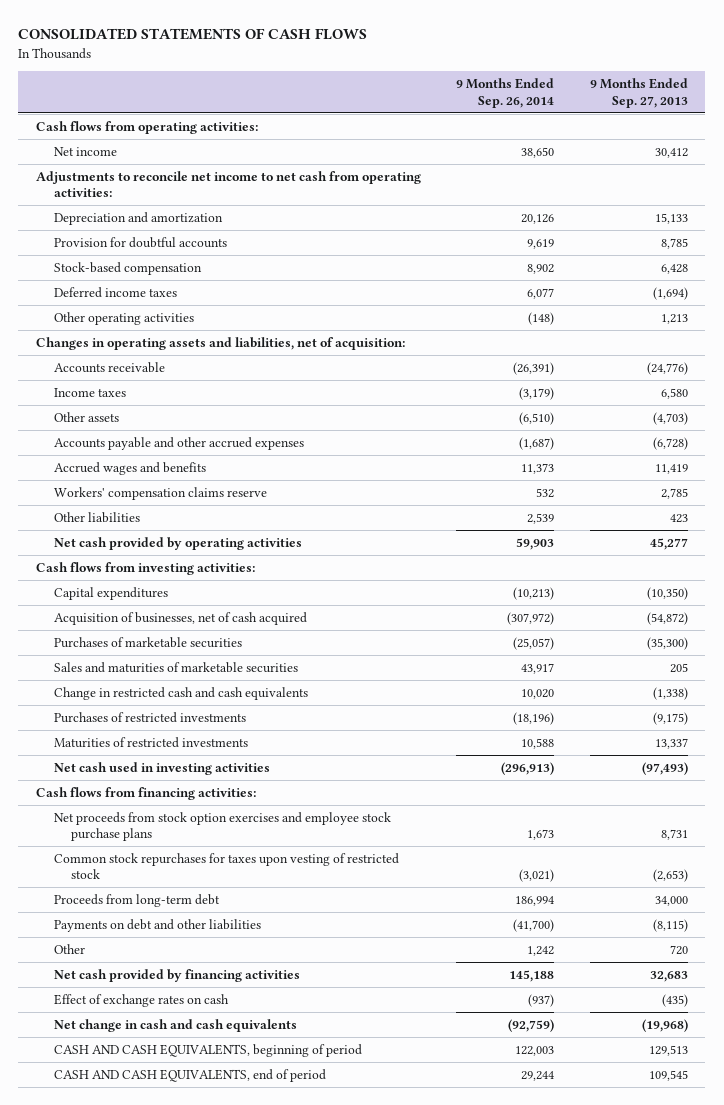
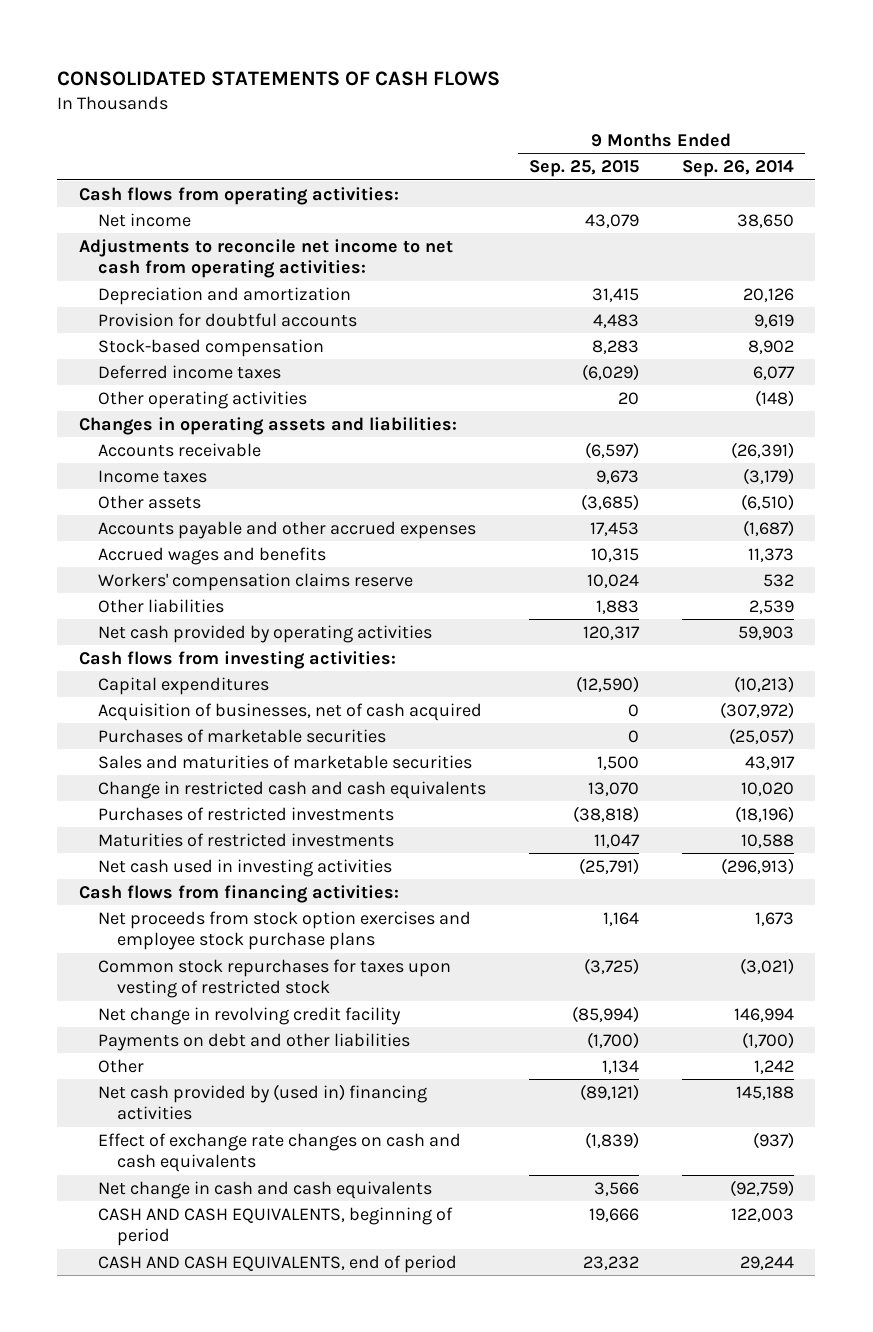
[589,78,688,108] 9 Months Ended Sep. 27, 2013 -> none
none -> [528,160,639,178] Sep. 25, 2015
[35,336,405,350] Changes in operating assets and liabilities, net of acquisition: -> [78,416,457,435] Changes in operating assets and liabilities:
[53,893,220,907] Proceeds from long-term debt -> none
none -> [97,1006,401,1025] Net change in revolving credit facility
[513,918,555,932] (41,700) -> [741,1031,794,1049] (1,700)
[53,968,300,982] Net cash provided by financing activities -> [97,1083,427,1121] Net cash provided by (used in) financing activities
[53,993,229,1007] Effect of exchange rates on cash -> [97,1132,461,1173] Effect of exchange rate changes on cash and cash equivalents

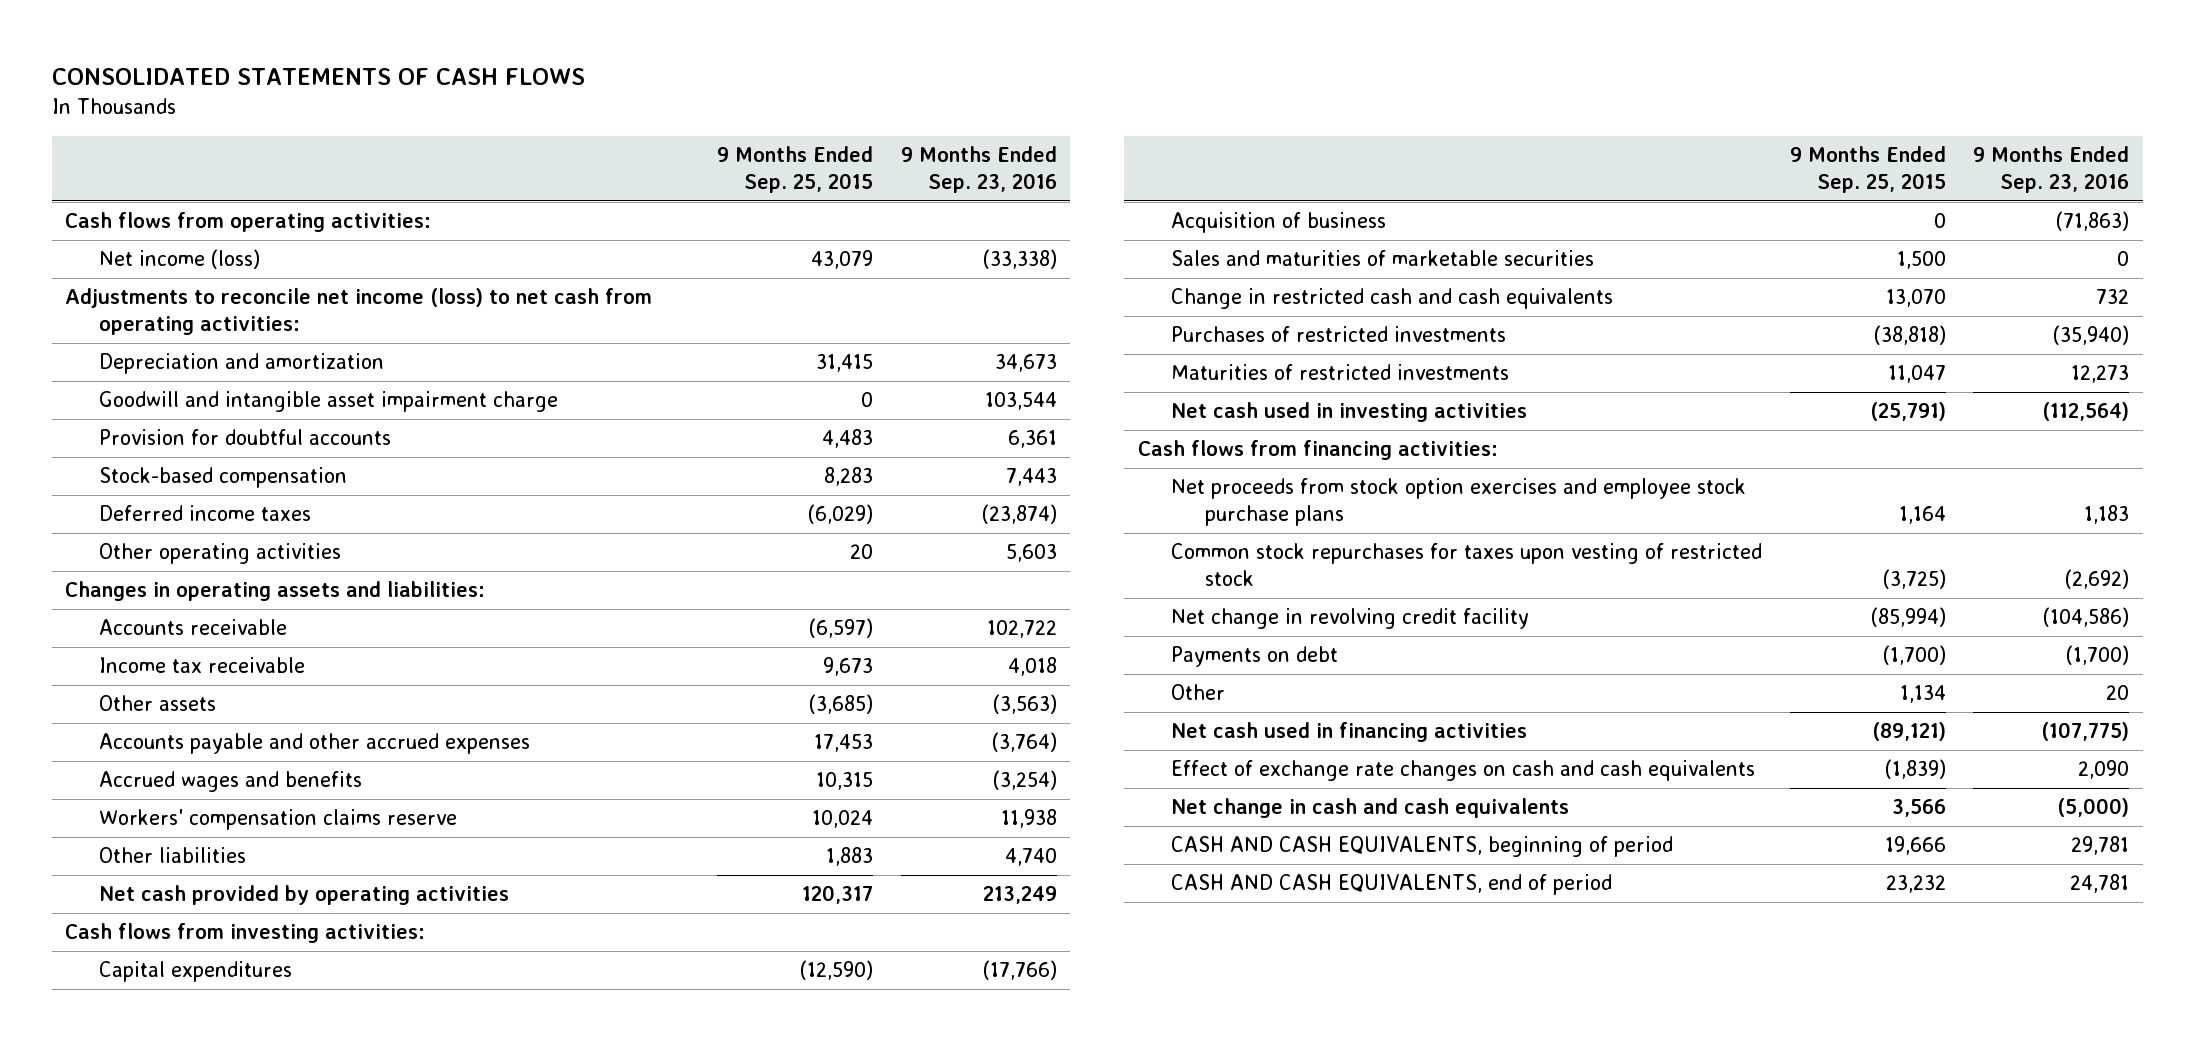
[681,160,794,178] Sep. 26, 2014 -> none
none -> [900,146,1057,194] 9 Months Ended Sep. 23, 2016
[97,212,191,227] Net income -> [99,249,261,270] Net income (loss)
[78,238,453,279] Adjustments to reconcile net income to net cash from operating activities: -> [65,288,653,336] Adjustments to reconcile net income (loss) to net cash from operating activities:
none -> [99,391,559,413] Goodwill and intangible asset impairment charge
[97,469,207,483] Income taxes -> [99,657,306,674] Income tax receivable
[97,728,386,743] Purchases of marketable securities -> none
[97,702,482,721] Acquisition of businesses, net of cash acquired -> [1171,212,1387,234] Acquisition of business
[97,1032,410,1051] Payments on debt and other liabilities -> [1171,646,1339,668] Payments on debt
[97,1083,427,1121] Net cash provided by (used in) financing activities -> [1171,722,1528,743] Net cash used in financing activities

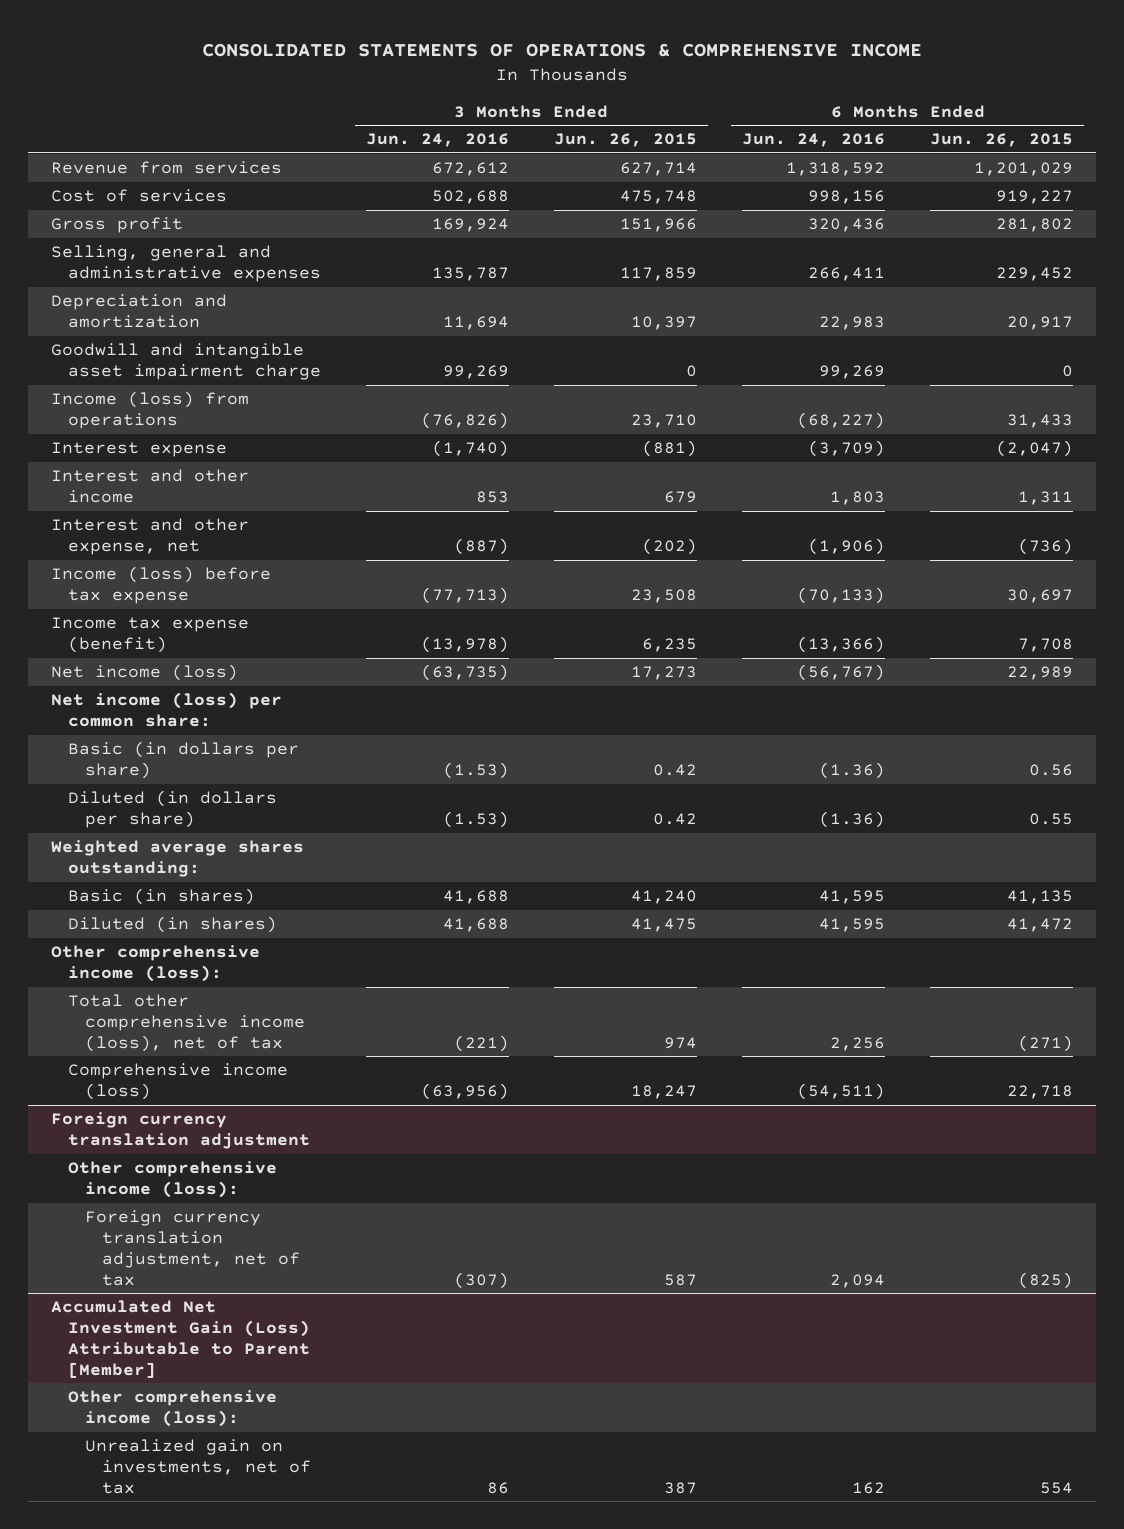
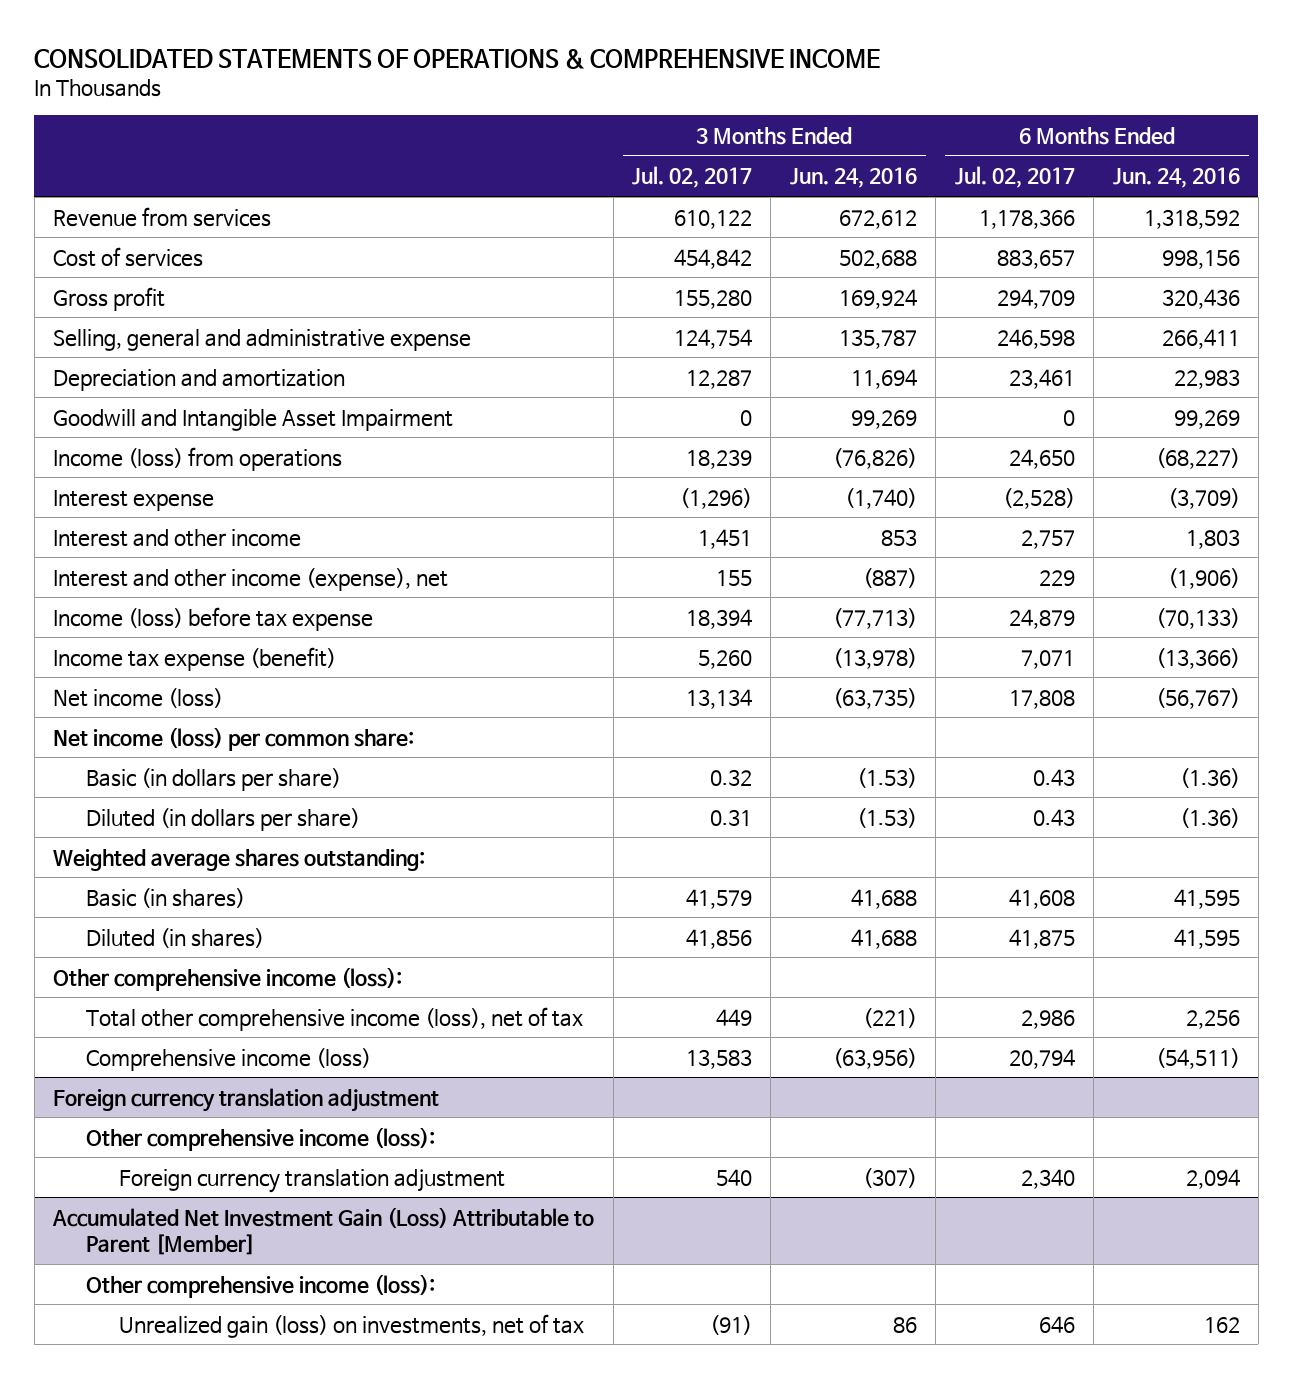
[554,133,698,148] Jun. 26, 2015 -> none
[930,133,1074,148] Jun. 26, 2015 -> none
none -> [632,166,753,189] Jul. 02, 2017
none -> [954,166,1075,189] Jul. 02, 2017
[50,245,321,282] Selling, general and administrative expenses -> [53,328,472,351] Selling, general and administrative expense
[50,343,321,380] Goodwill and intangible asset impairment charge -> [53,408,454,431] Goodwill and Intangible Asset Impairment
[50,518,249,555] Interest and other expense, net -> [53,567,449,591] Interest and other income (expense), net
[85,1210,301,1286] Foreign currency translation adjustment, net of tax -> [119,1168,506,1193] Foreign currency translation adjustment
[85,1439,312,1494] Unrealized gain on investments, net of tax -> [119,1313,585,1338] Unrealized gain (loss) on investments, net of tax

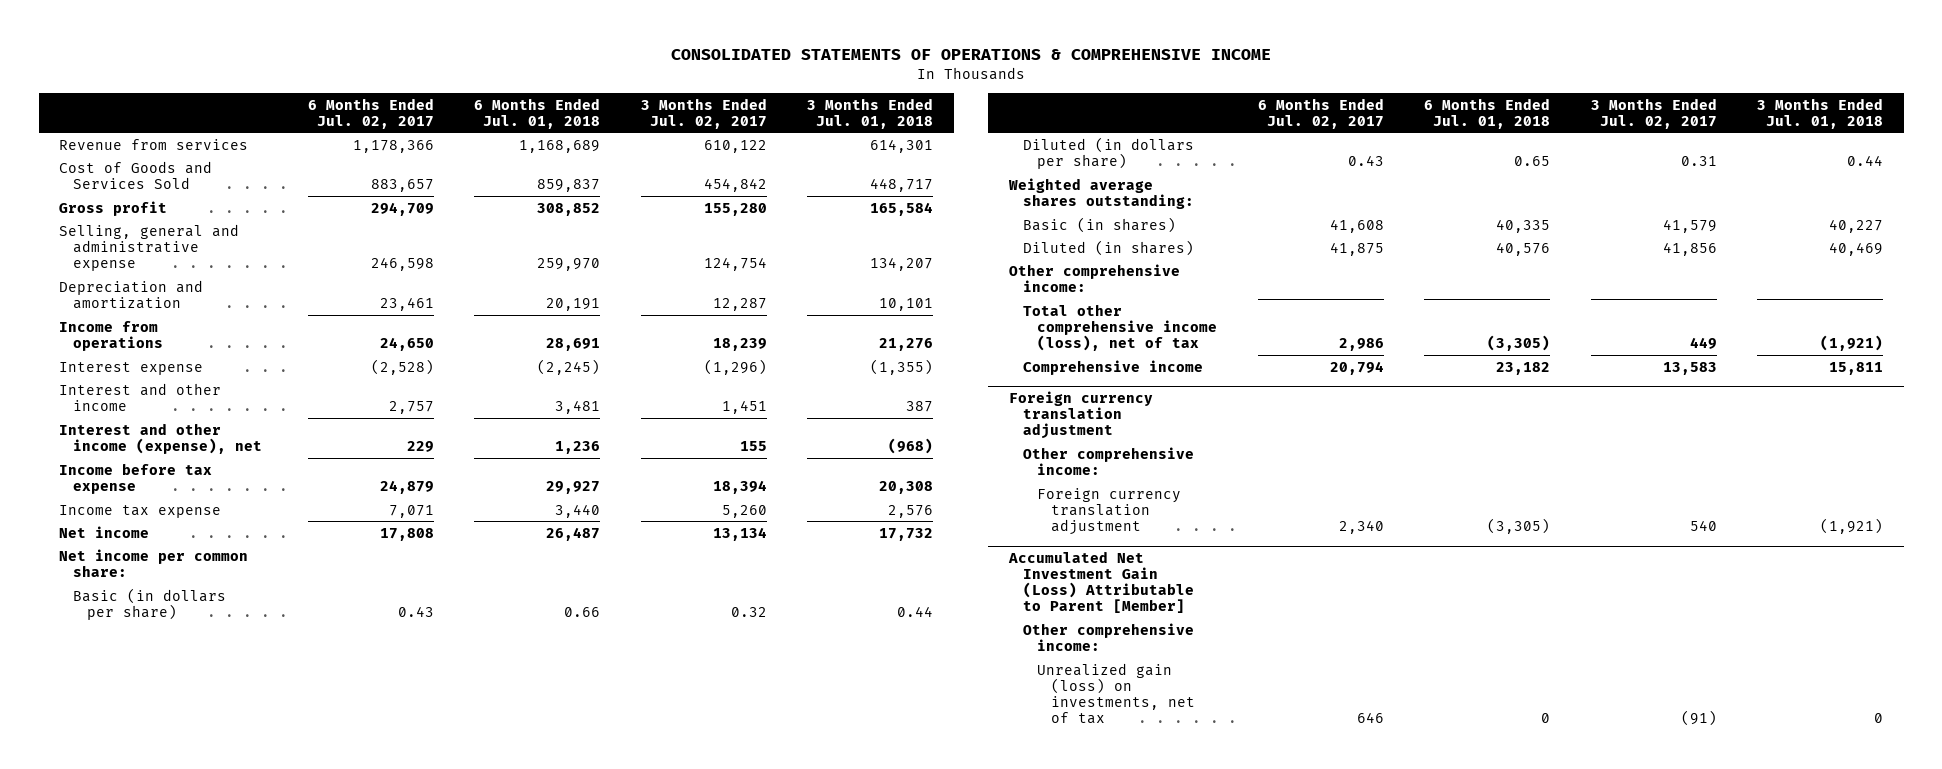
[789,167,917,189] Jun. 24, 2016 -> none
[1112,167,1240,189] Jun. 24, 2016 -> none
none -> [474,97,601,129] 6 Months Ended Jul. 01, 2018
none -> [807,97,934,129] 3 Months Ended Jul. 01, 2018
[53,246,204,267] Cost of services -> [58,160,212,189] Cost of Goods and Services Sold
[53,408,454,431] Goodwill and Intangible Asset Impairment -> none
[53,446,343,471] Income (loss) from operations -> [58,320,164,351] Income from operations
[53,606,374,631] Income (loss) before tax expense -> [58,462,212,494] Income before tax expense
[53,646,337,671] Income tax expense (benefit) -> [58,504,221,518] Income tax expense
[53,687,224,708] Net income (loss) -> [58,525,149,538] Net income
[53,726,415,751] Net income (loss) per common share: -> [58,548,248,577] Net income per common share:
[53,966,403,991] Other comprehensive income (loss): -> [1008,263,1180,292] Other comprehensive income:
[86,1047,372,1071] Comprehensive income (loss) -> [1022,359,1203,375] Comprehensive income
[86,1126,436,1151] Other comprehensive income (loss): -> [1022,446,1194,475] Other comprehensive income:
[86,1273,436,1298] Other comprehensive income (loss): -> [1022,622,1194,651] Other comprehensive income:

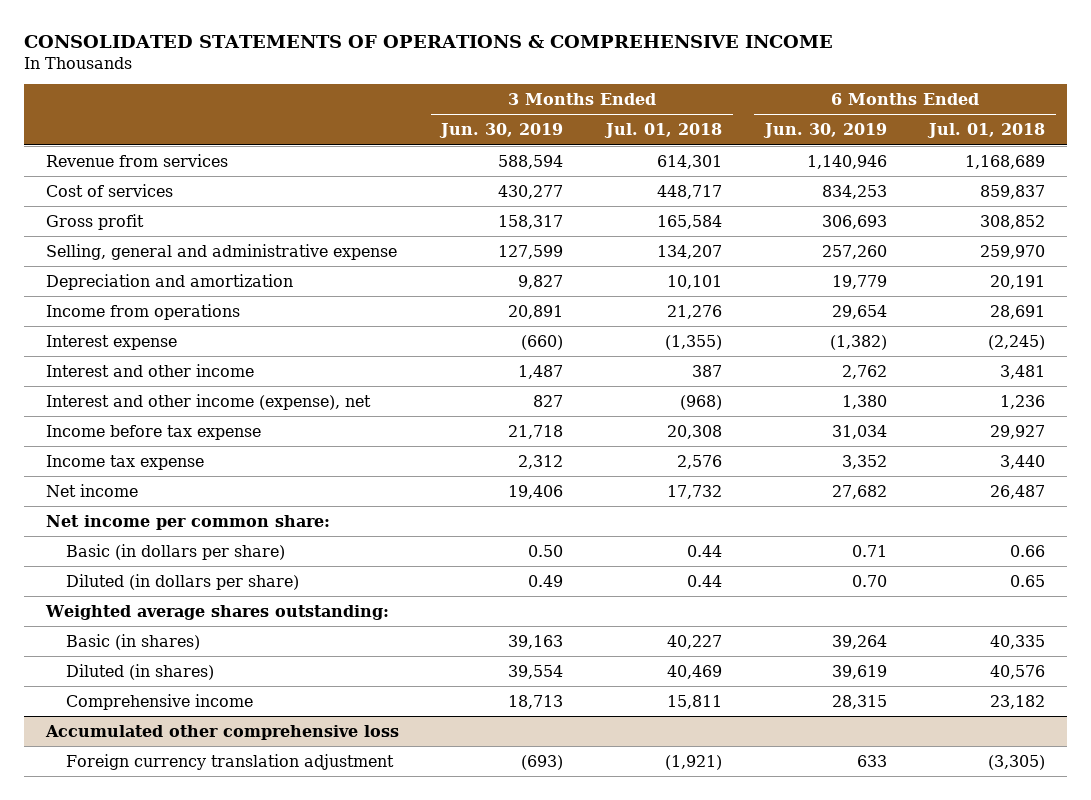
[307,97,434,129] 6 Months Ended Jul. 02, 2017 -> none
[640,97,767,129] 3 Months Ended Jul. 02, 2017 -> none
none -> [439,123,564,139] Jun. 30, 2019
none -> [762,123,887,139] Jun. 30, 2019
[58,160,212,189] Cost of Goods and Services Sold -> [45,183,173,197] Cost of services
[1008,263,1180,292] Other comprehensive income: -> none
[1022,303,1218,351] Total other comprehensive income (loss), net of tax -> none
[1008,390,1153,439] Foreign currency translation adjustment -> none
[1022,446,1194,475] Other comprehensive income: -> none
none -> [44,724,399,740] Accumulated other comprehensive loss
[1007,550,1194,613] Accumulated Net Investment Gain (Loss) Attributable to Parent [Member] -> none
[1022,622,1194,651] Other comprehensive income: -> none
[1037,662,1196,724] Unrealized gain (loss) on investments, net of tax -> none

